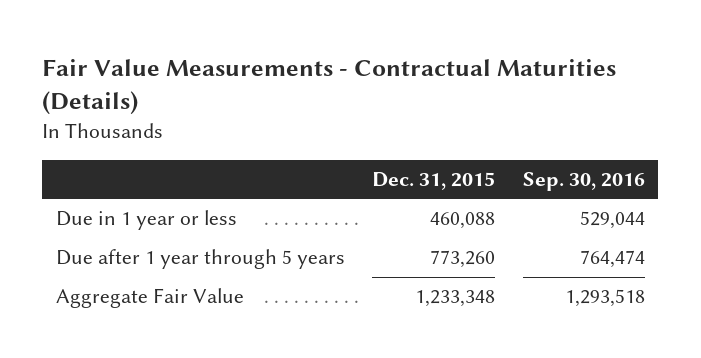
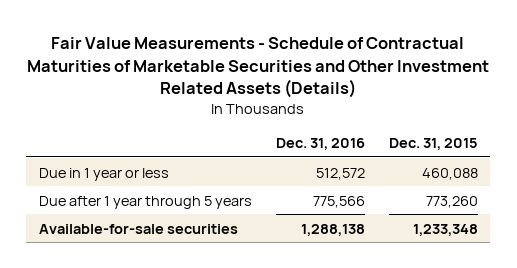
[42,58,617,116] Fair Value Measurements - Contractual Maturities (Details) -> [27,36,490,99] Fair Value Measurements - Schedule of Contractual Maturities of Marketable Securities and Other Investment Related Assets (Details)
[522,172,645,192] Sep. 30, 2016 -> none
none -> [275,137,365,150] Dec. 31, 2016
[55,288,244,309] Aggregate Fair Value -> [38,223,238,234] Available-for-sale securities

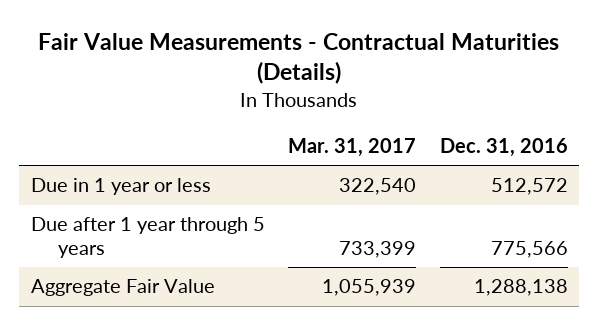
[27,36,490,99] Fair Value Measurements - Schedule of Contractual Maturities of Marketable Securities and Other Investment Related Assets (Details) -> [38,32,560,85] Fair Value Measurements - Contractual Maturities (Details)
[389,137,479,150] Dec. 31, 2015 -> none
none -> [288,137,417,157] Mar. 31, 2017
[38,223,238,234] Available-for-sale securities -> [30,279,215,297] Aggregate Fair Value

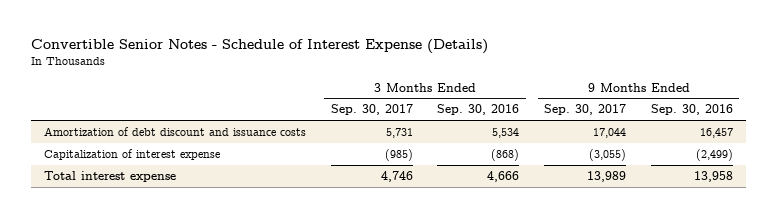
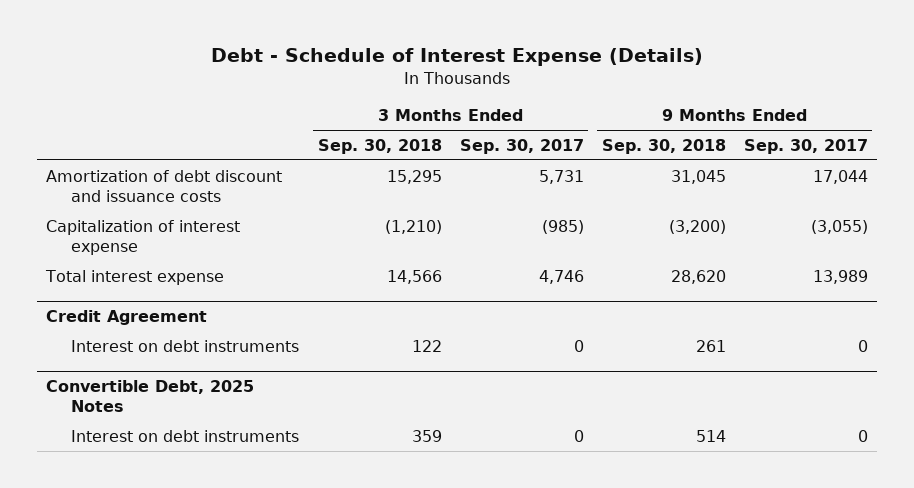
[31,39,489,55] Convertible Senior Notes - Schedule of Interest Expense (Details) -> [211,48,704,67] Debt - Schedule of Interest Expense (Details)
[437,104,520,116] Sep. 30, 2016 -> none
[651,104,734,116] Sep. 30, 2016 -> none
none -> [317,138,442,154] Sep. 30, 2018
none -> [601,138,726,154] Sep. 30, 2018
none -> [46,309,208,325] Credit Agreement
none -> [71,339,300,352] Interest on debt instruments
none -> [46,379,255,413] Convertible Debt, 2025 Notes
none -> [71,429,300,442] Interest on debt instruments

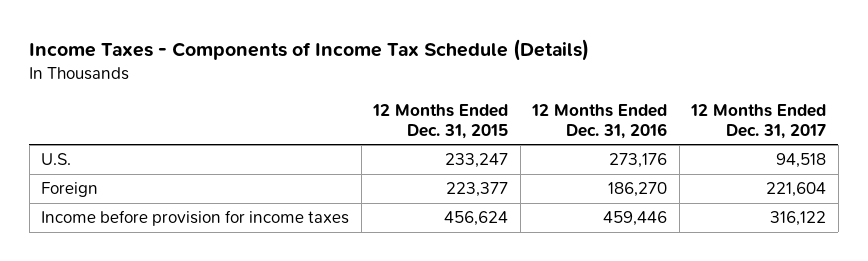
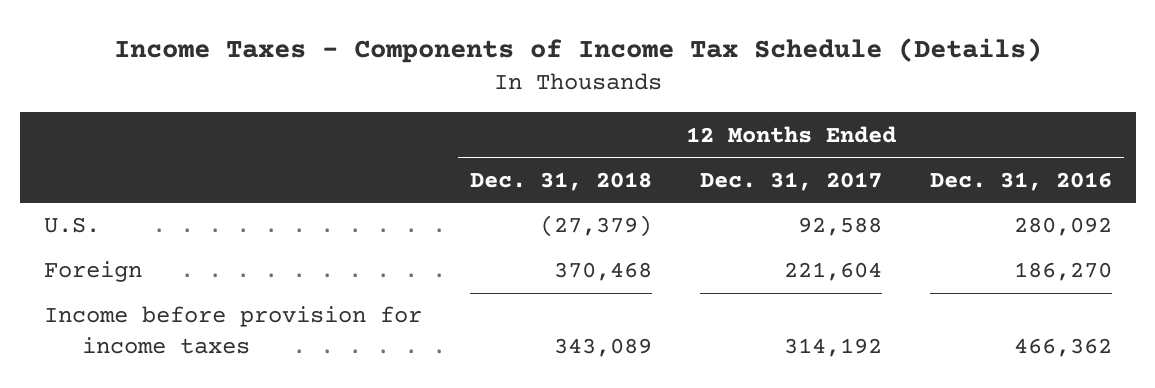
[372,104,509,139] 12 Months Ended Dec. 31, 2015 -> none
none -> [469,171,652,191] Dec. 31, 2018
[609,153,668,169] 273,176 -> [1013,217,1112,237] 280,092
[776,153,827,169] 94,518 -> [797,217,882,237] 92,588
[603,211,668,227] 459,446 -> [1013,337,1112,357] 466,362
[770,211,827,227] 316,122 -> [783,337,882,357] 314,192

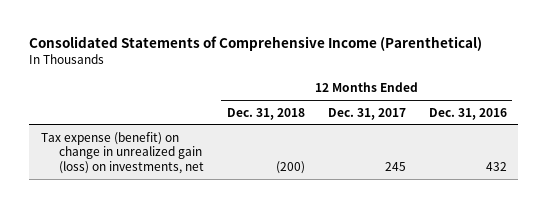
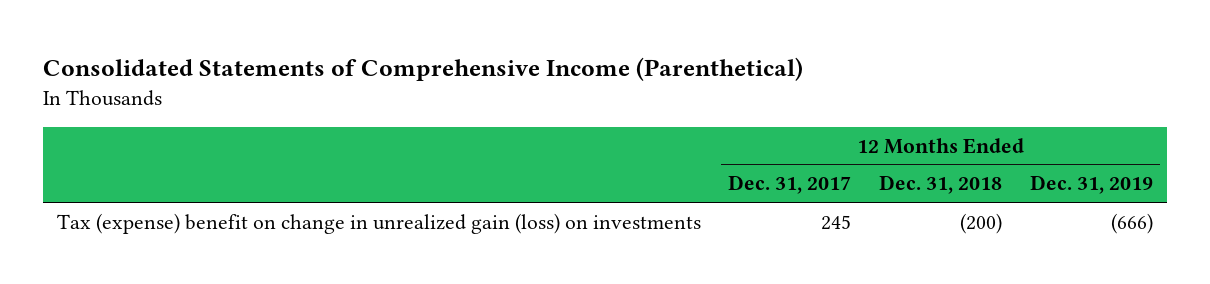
[428,107,507,120] Dec. 31, 2016 -> none
none -> [1030,175,1154,195] Dec. 31, 2019
[41,131,204,175] Tax expense (benefit) on change in unrealized gain (loss) on investments, net -> [56,212,701,234] Tax (expense) benefit on change in unrealized gain (loss) on investments

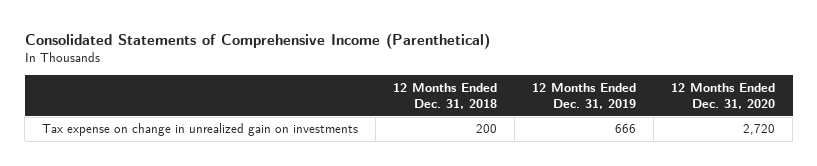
[728,175,852,195] Dec. 31, 2017 -> none
none -> [671,82,776,110] 12 Months Ended Dec. 31, 2020
[56,212,701,234] Tax (expense) benefit on change in unrealized gain (loss) on investments -> [42,123,359,137] Tax expense on change in unrealized gain on investments
[960,212,1003,234] (200) -> [476,124,498,134] 200
[1111,212,1154,234] (666) -> [615,124,637,134] 666

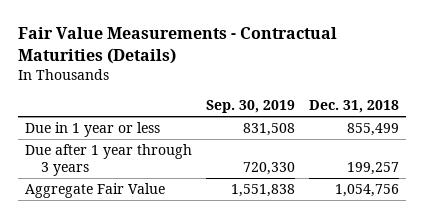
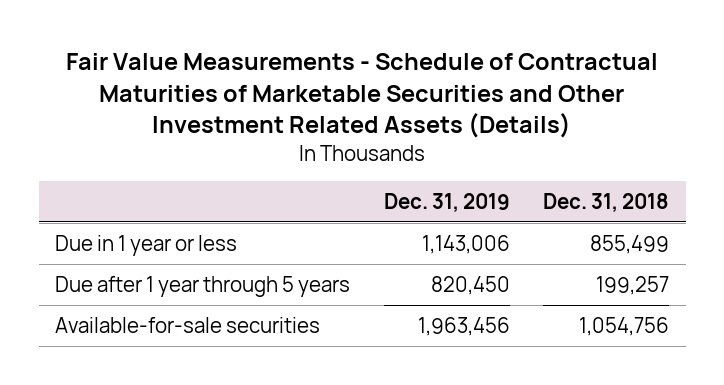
[17,27,337,65] Fair Value Measurements - Contractual Maturities (Details) -> [66,53,659,139] Fair Value Measurements - Schedule of Contractual Maturities of Marketable Securities and Other Investment Related Assets (Details)
[205,100,295,114] Sep. 30, 2019 -> none
none -> [383,192,510,212] Dec. 31, 2019
[24,143,192,177] Due after 1 year through 3 years -> [55,275,351,297] Due after 1 year through 5 years
[24,182,165,198] Aggregate Fair Value -> [55,316,321,333] Available-for-sale securities

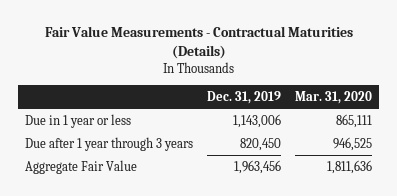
[66,53,659,139] Fair Value Measurements - Schedule of Contractual Maturities of Marketable Securities and Other Investment Related Assets (Details) -> [44,25,353,60] Fair Value Measurements - Contractual Maturities (Details)
[542,192,669,212] Dec. 31, 2018 -> none
none -> [295,90,373,104] Mar. 31, 2020
[55,275,351,297] Due after 1 year through 5 years -> [24,136,193,151] Due after 1 year through 3 years
[55,316,321,333] Available-for-sale securities -> [24,159,137,174] Aggregate Fair Value

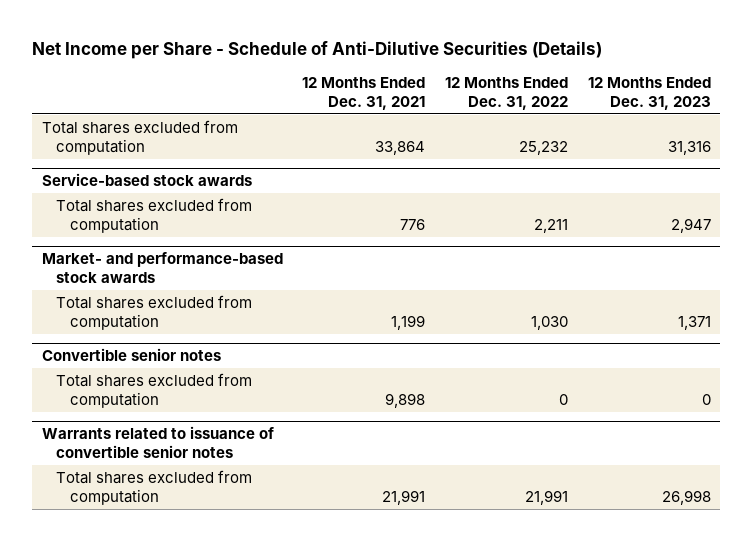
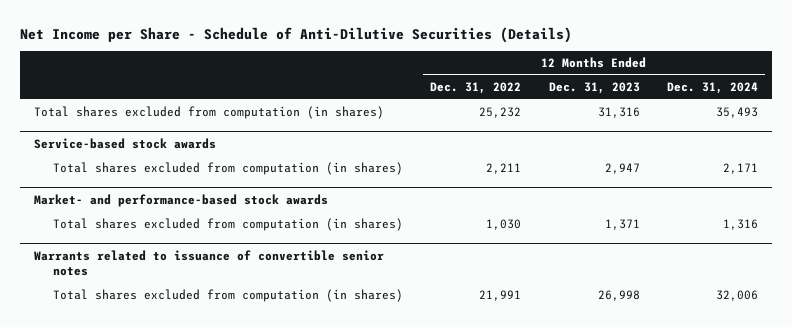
[302,76,426,110] 12 Months Ended Dec. 31, 2021 -> none
none -> [667,82,759,95] Dec. 31, 2024
[41,119,238,155] Total shares excluded from computation -> [33,106,384,120] Total shares excluded from computation (in shares)
[55,197,252,233] Total shares excluded from computation -> [52,162,403,176] Total shares excluded from computation (in shares)
[41,348,221,362] Convertible senior notes -> none
[55,372,252,408] Total shares excluded from computation -> none
[55,294,252,330] Total shares excluded from computation -> [52,218,403,232] Total shares excluded from computation (in shares)
[55,469,252,505] Total shares excluded from computation -> [52,289,403,303] Total shares excluded from computation (in shares)

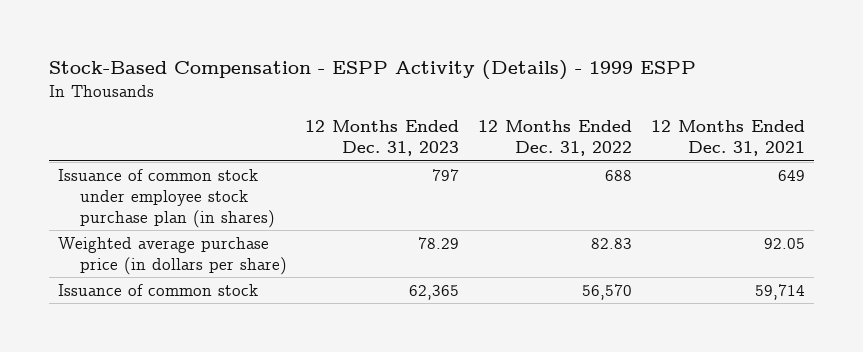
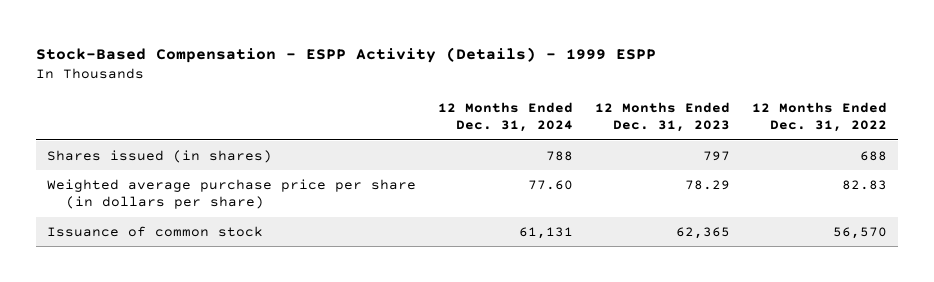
[650,120,805,157] 12 Months Ended Dec. 31, 2021 -> none
none -> [437,101,573,133] 12 Months Ended Dec. 31, 2024
[58,168,275,228] Issuance of common stock under employee stock purchase plan (in shares) -> [47,149,273,163] Shares issued (in shares)
[58,236,287,275] Weighted average purchase price (in dollars per share) -> [47,178,417,210] Weighted average purchase price per share (in dollars per share)

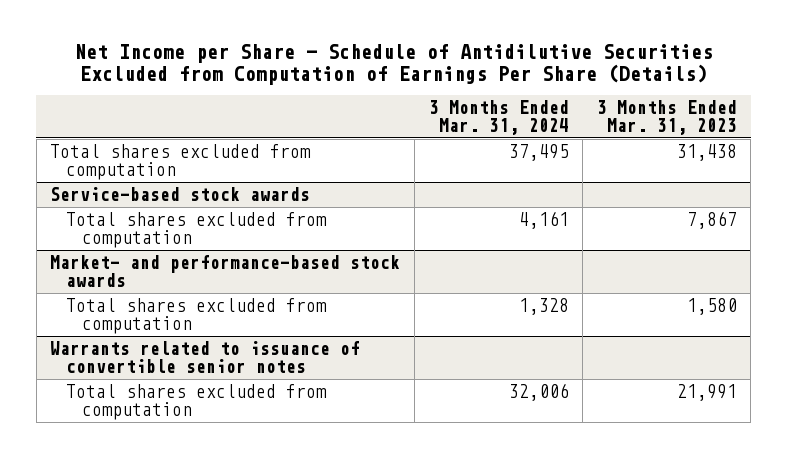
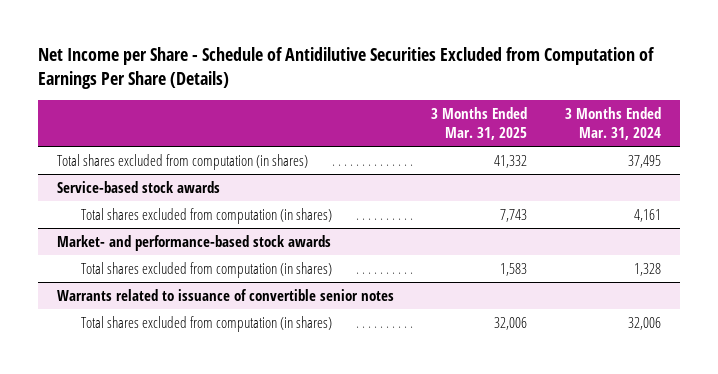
[596,99,737,136] 3 Months Ended Mar. 31, 2023 -> none
none -> [431,106,528,140] 3 Months Ended Mar. 31, 2025
[50,143,312,181] Total shares excluded from computation -> [56,154,308,171] Total shares excluded from computation (in shares)
[66,211,328,249] Total shares excluded from computation -> [80,208,332,225] Total shares excluded from computation (in shares)
[66,297,328,335] Total shares excluded from computation -> [80,262,332,279] Total shares excluded from computation (in shares)
[66,383,328,421] Total shares excluded from computation -> [80,316,332,333] Total shares excluded from computation (in shares)

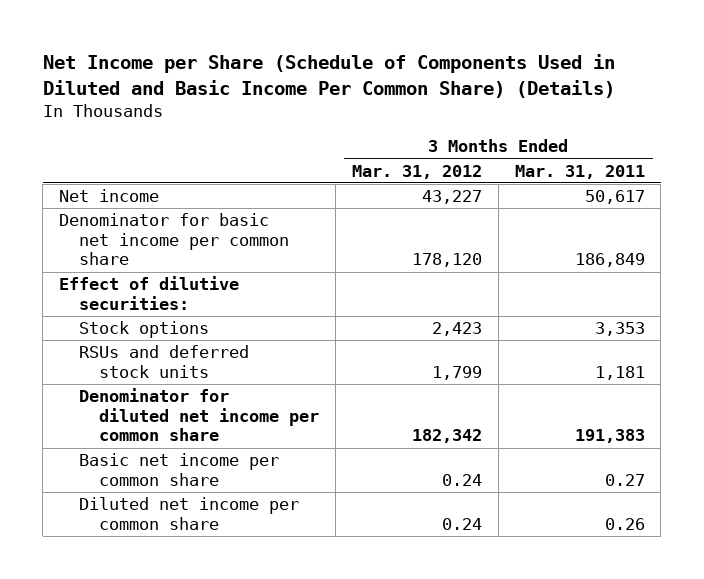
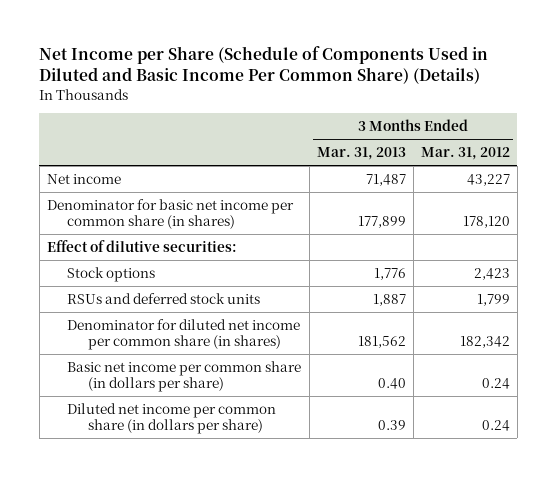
[514,164,645,179] Mar. 31, 2011 -> none
none -> [316,147,406,161] Mar. 31, 2013
[59,213,290,266] Denominator for basic net income per common share -> [47,198,295,229] Denominator for basic net income per common share (in shares)
[79,388,319,442] Denominator for diluted net income per common share -> [67,318,301,350] Denominator for diluted net income per common share (in shares)
[79,453,280,486] Basic net income per common share -> [67,360,302,392] Basic net income per common share (in dollars per share)
[79,497,300,530] Diluted net income per common share -> [67,402,277,434] Diluted net income per common share (in dollars per share)

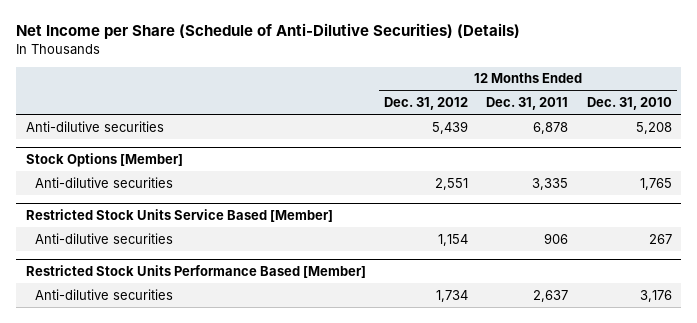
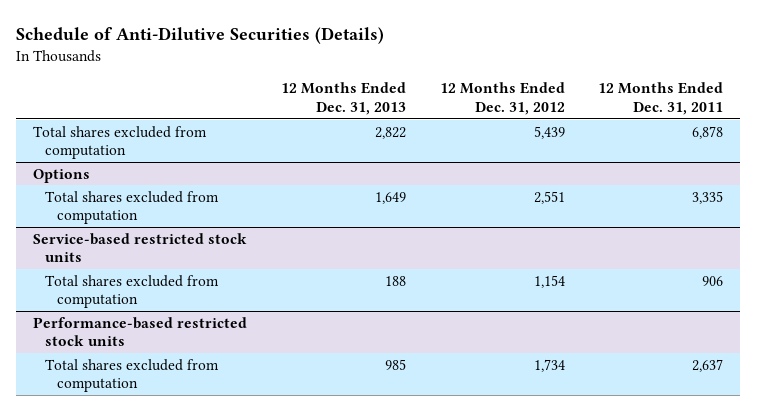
[16,23,521,40] Net Income per Share (Schedule of Anti-Dilutive Securities) (Details) -> [16,27,385,45] Schedule of Anti-Dilutive Securities (Details)
[586,97,672,111] Dec. 31, 2010 -> none
none -> [280,82,406,116] 12 Months Ended Dec. 31, 2013
[25,152,183,167] Stock Options [Member] -> none
[25,120,164,132] Anti-dilutive securities -> [33,125,208,160] Total shares excluded from computation
none -> [33,168,91,183] Options
[34,176,173,188] Anti-dilutive securities -> [44,190,219,225] Total shares excluded from computation
[25,208,333,222] Restricted Stock Units Service Based [Member] -> [33,232,248,263] Service-based restricted stock units
[34,232,173,244] Anti-dilutive securities -> [44,274,219,309] Total shares excluded from computation
[25,264,366,278] Restricted Stock Units Performance Based [Member] -> [33,316,248,347] Performance-based restricted stock units
[34,288,173,300] Anti-dilutive securities -> [44,358,219,393] Total shares excluded from computation

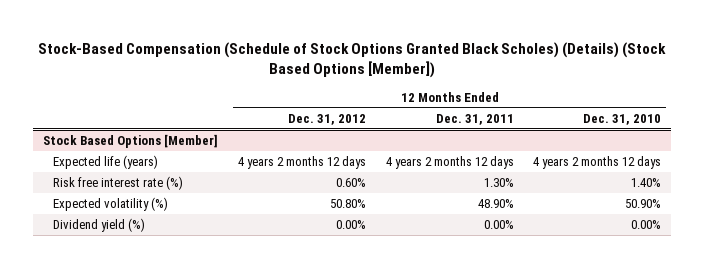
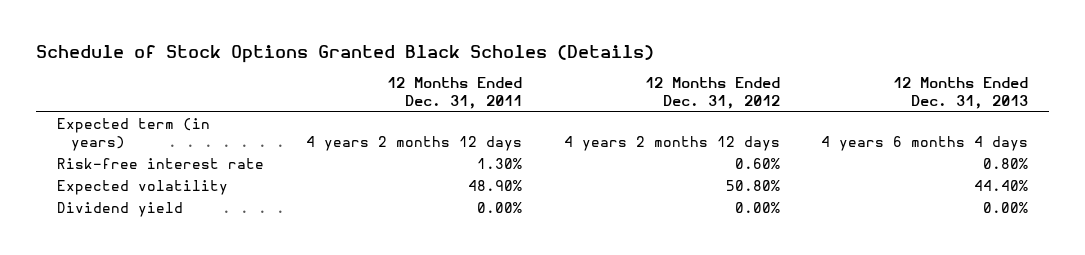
[38,41,667,78] Stock-Based Compensation (Schedule of Stock Options Granted Black Scholes) (Details) (Stock Based Options [Member]) -> [35,44,654,63] Schedule of Stock Options Granted Black Scholes (Details)
[583,113,662,125] Dec. 31, 2010 -> none
none -> [893,77,1029,110] 12 Months Ended Dec. 31, 2013
[43,134,219,149] Stock Based Options [Member] -> none
[53,155,159,170] Expected life (years) -> [56,118,210,152] Expected term (in years)
[53,176,184,191] Risk free interest rate (%) -> [56,158,264,170] Risk-free interest rate
[53,197,169,212] Expected volatility (%) -> [56,180,228,196] Expected volatility
[53,218,146,233] Dividend yield (%) -> [56,202,183,218] Dividend yield

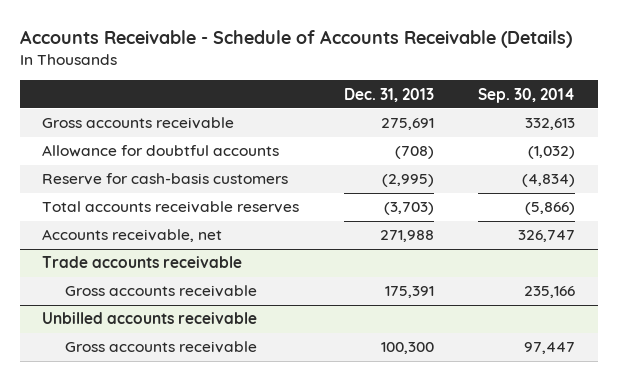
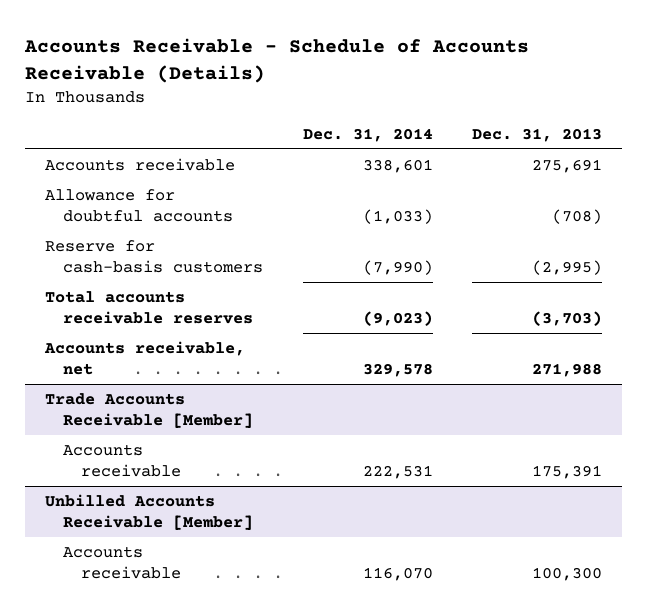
[478,87,576,103] Sep. 30, 2014 -> none
none -> [302,128,433,143] Dec. 31, 2014
[41,117,234,130] Gross accounts receivable -> [45,157,236,171] Accounts receivable
[41,256,242,269] Trade accounts receivable -> [45,392,254,428] Trade Accounts Receivable [Member]
[65,285,258,298] Gross accounts receivable -> [63,443,181,477] Accounts receivable
[41,312,257,325] Unbilled accounts receivable -> [45,493,254,530] Unbilled Accounts Receivable [Member]
[65,341,258,354] Gross accounts receivable -> [63,545,181,579] Accounts receivable

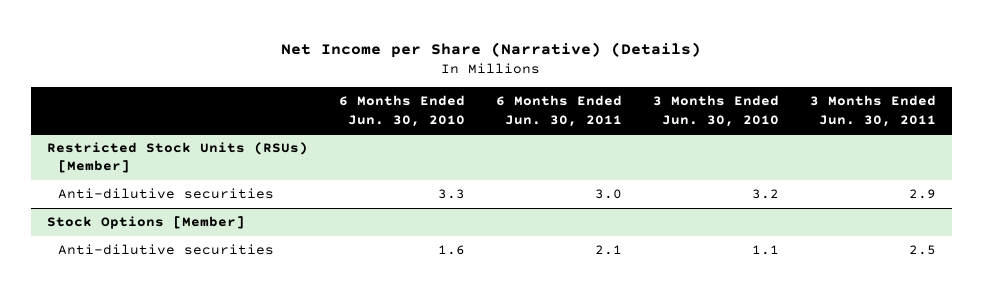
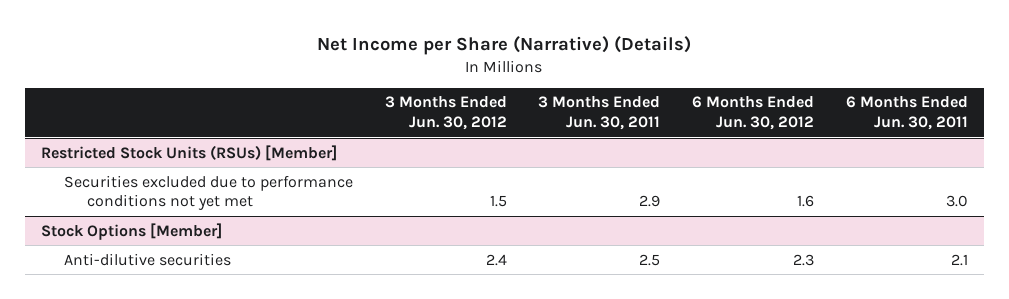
[338,95,465,127] 6 Months Ended Jun. 30, 2010 -> none
[653,95,780,127] 3 Months Ended Jun. 30, 2010 -> none
none -> [384,96,507,131] 3 Months Ended Jun. 30, 2012
none -> [692,96,815,131] 6 Months Ended Jun. 30, 2012
[57,188,274,200] Anti-dilutive securities -> [64,174,354,211] Securities excluded due to performance conditions not yet met

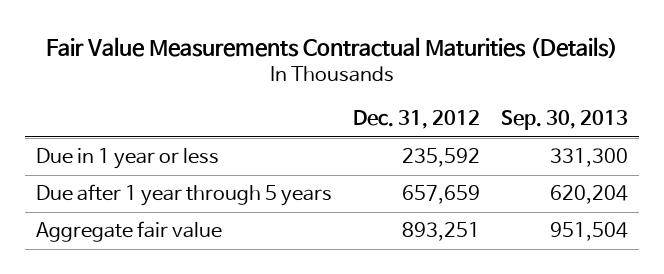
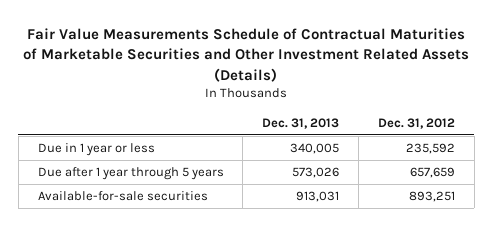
[46,36,619,58] Fair Value Measurements Contractual Maturities (Details) -> [23,27,470,82] Fair Value Measurements Schedule of Contractual Maturities of Marketable Securities and Other Investment Related Assets (Details)
[501,110,629,131] Sep. 30, 2013 -> none
none -> [262,117,340,129] Dec. 31, 2013
[35,221,222,243] Aggregate fair value -> [37,191,208,202] Available-for-sale securities

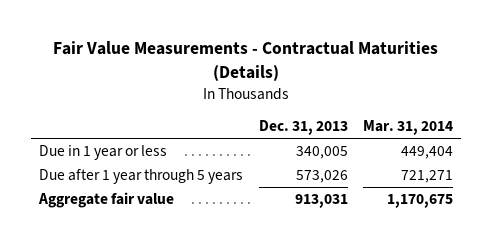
[23,27,470,82] Fair Value Measurements Schedule of Contractual Maturities of Marketable Securities and Other Investment Related Assets (Details) -> [53,41,439,82] Fair Value Measurements - Contractual Maturities (Details)
[377,117,455,129] Dec. 31, 2012 -> none
none -> [363,120,454,136] Mar. 31, 2014
[37,191,208,202] Available-for-sale securities -> [37,192,174,209] Aggregate fair value

